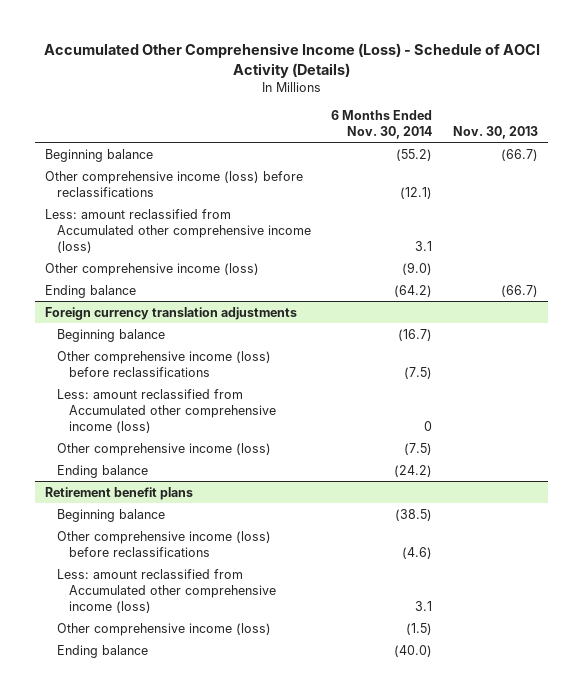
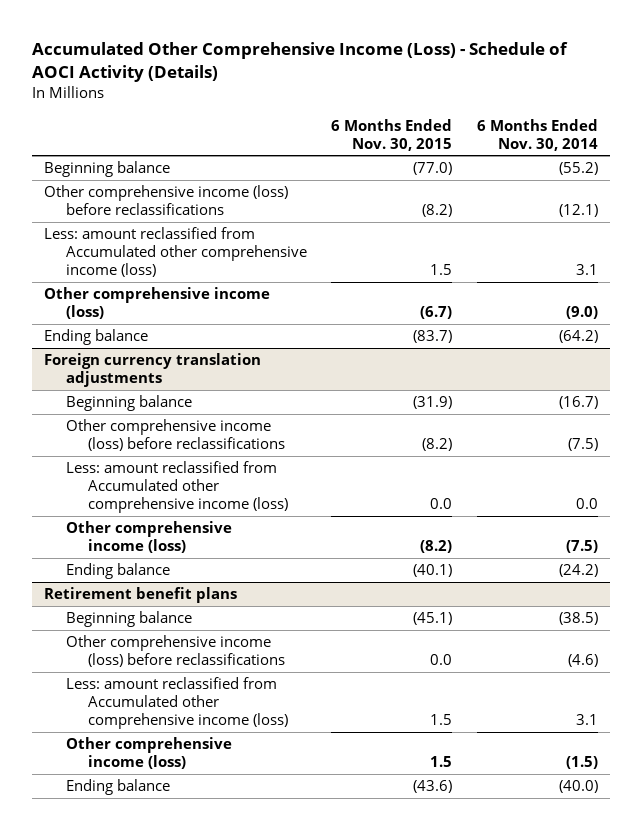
[452,126,538,140] Nov. 30, 2013 -> none
none -> [331,118,453,151] 6 Months Ended Nov. 30, 2015
[424,420,433,431] 0 -> [575,497,598,509] 0.0

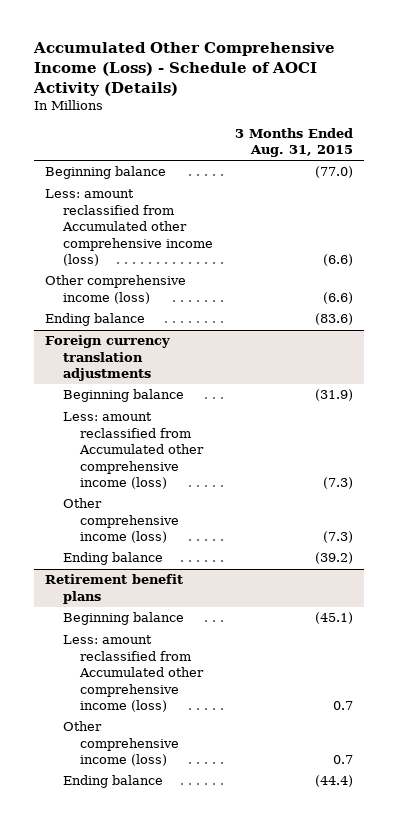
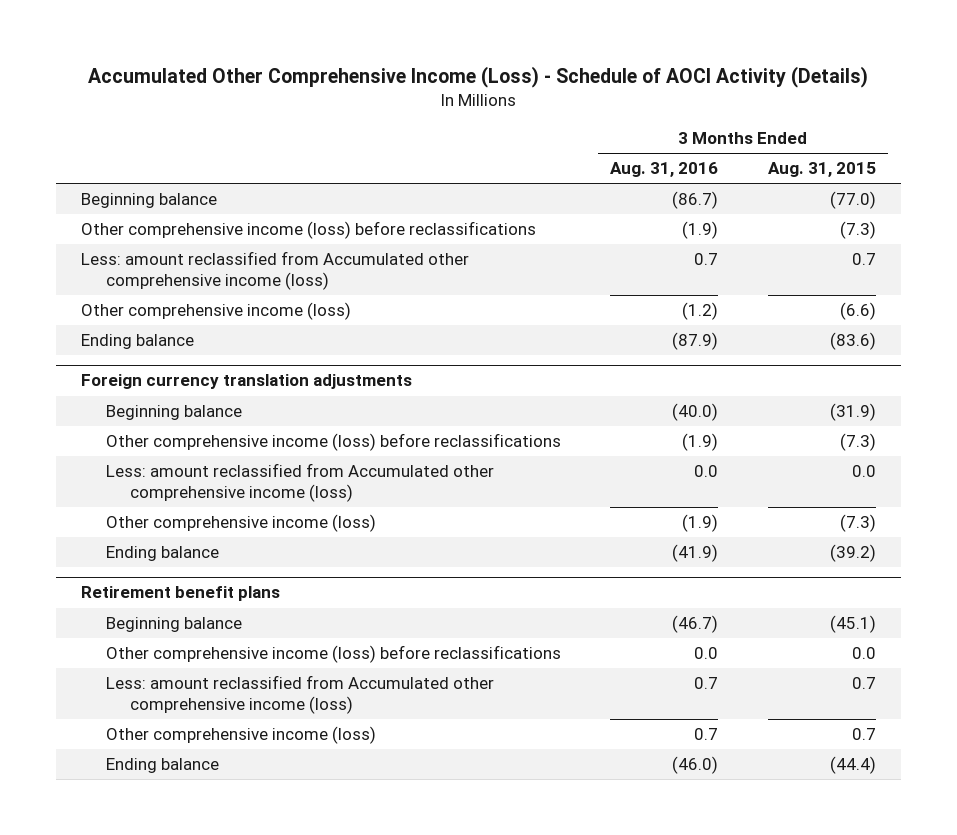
none -> [610,162,719,178] Aug. 31, 2016
none -> [81,221,537,240] Other comprehensive income (loss) before reclassifications
[323,253,354,266] (6.6) -> [851,253,876,266] 0.7
none -> [105,433,561,452] Other comprehensive income (loss) before reclassifications
[323,476,354,489] (7.3) -> [851,465,876,478] 0.0
none -> [105,645,561,664] Other comprehensive income (loss) before reclassifications

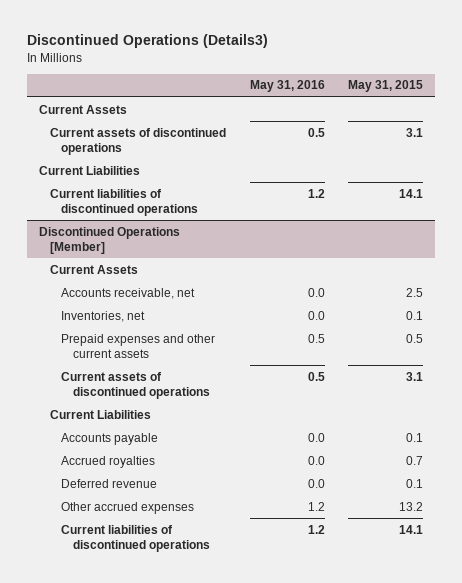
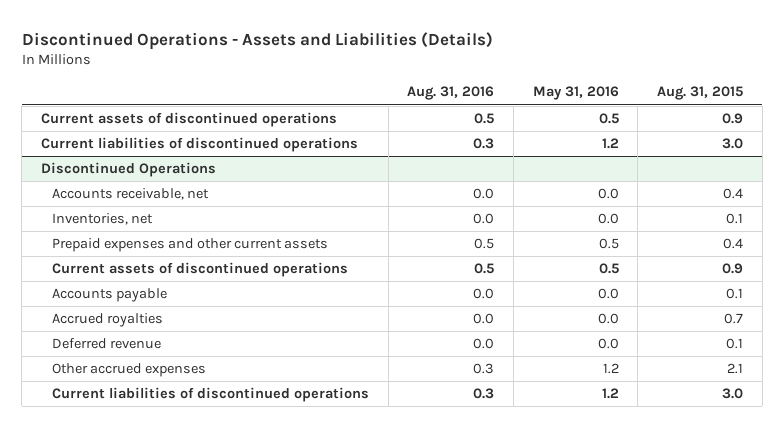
[26,34,268,49] Discontinued Operations (Details3) -> [21,31,493,50] Discontinued Operations - Assets and Liabilities (Details)
[348,80,424,93] May 31, 2015 -> none
none -> [407,86,495,101] Aug. 31, 2016
none -> [657,86,744,101] Aug. 31, 2015
[38,104,127,114] Current Assets -> none
[38,165,140,175] Current Liabilities -> none
[49,264,138,274] Current Assets -> none
[38,226,180,255] Discontinued Operations [Member] -> [41,162,217,178] Discontinued Operations
[49,409,151,419] Current Liabilities -> none

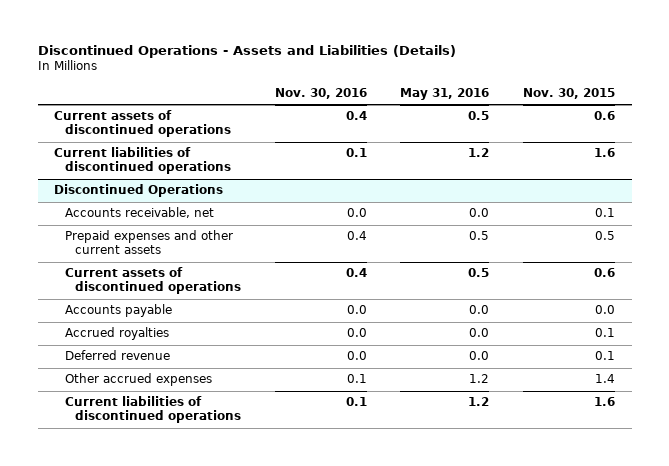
[407,86,495,101] Aug. 31, 2016 -> none
[657,86,744,101] Aug. 31, 2015 -> none
none -> [274,88,367,100] Nov. 30, 2016
none -> [522,88,615,100] Nov. 30, 2015
[52,213,154,226] Inventories, net -> none

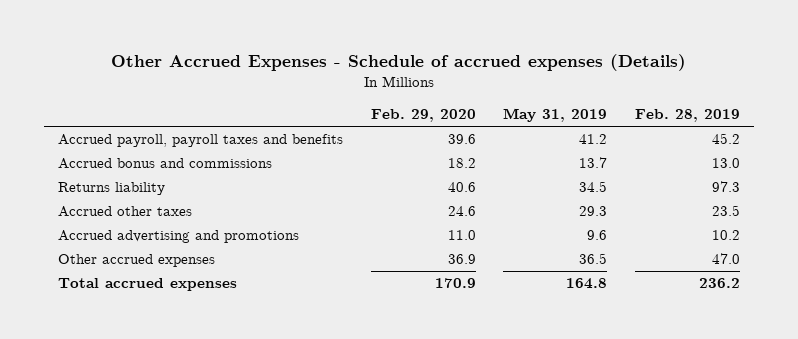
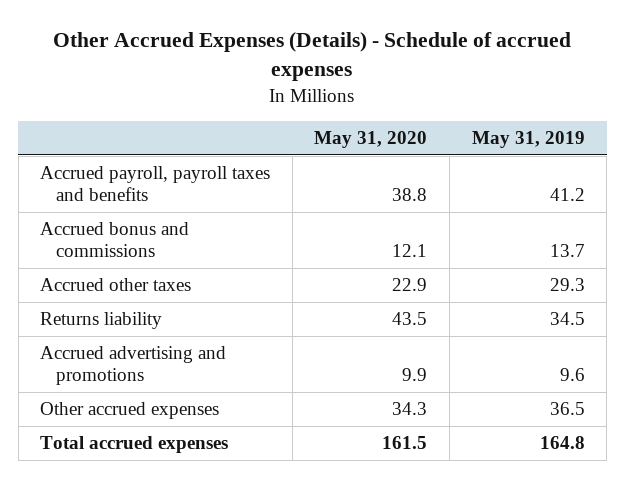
[110,54,686,72] Other Accrued Expenses - Schedule of accrued expenses (Details) -> [53,32,572,82] Other Accrued Expenses (Details) - Schedule of accrued expenses
[370,109,476,123] Feb. 29, 2020 -> none
[634,109,740,123] Feb. 28, 2019 -> none
none -> [314,130,428,148] May 31, 2020
[58,182,166,196] Returns liability -> [40,312,163,330] Returns liability

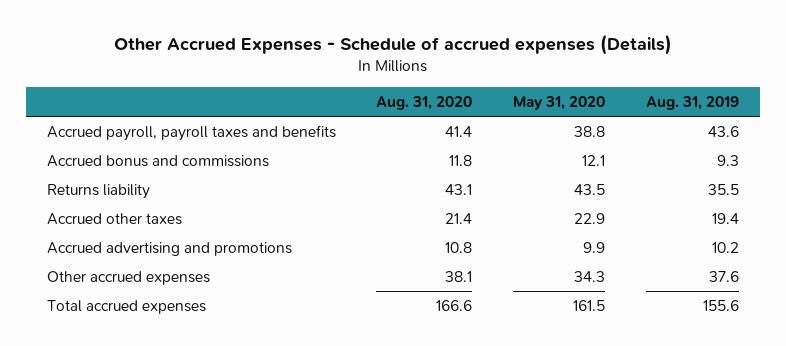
[53,32,572,82] Other Accrued Expenses (Details) - Schedule of accrued expenses -> [113,34,672,56] Other Accrued Expenses - Schedule of accrued expenses (Details)
[471,130,585,148] May 31, 2019 -> none
none -> [376,95,473,110] Aug. 31, 2020
none -> [646,95,740,110] Aug. 31, 2019
[40,278,192,292] Accrued other taxes -> [46,212,182,225] Accrued other taxes

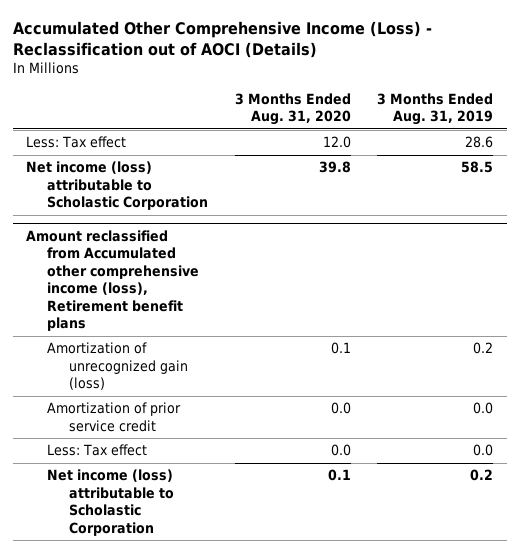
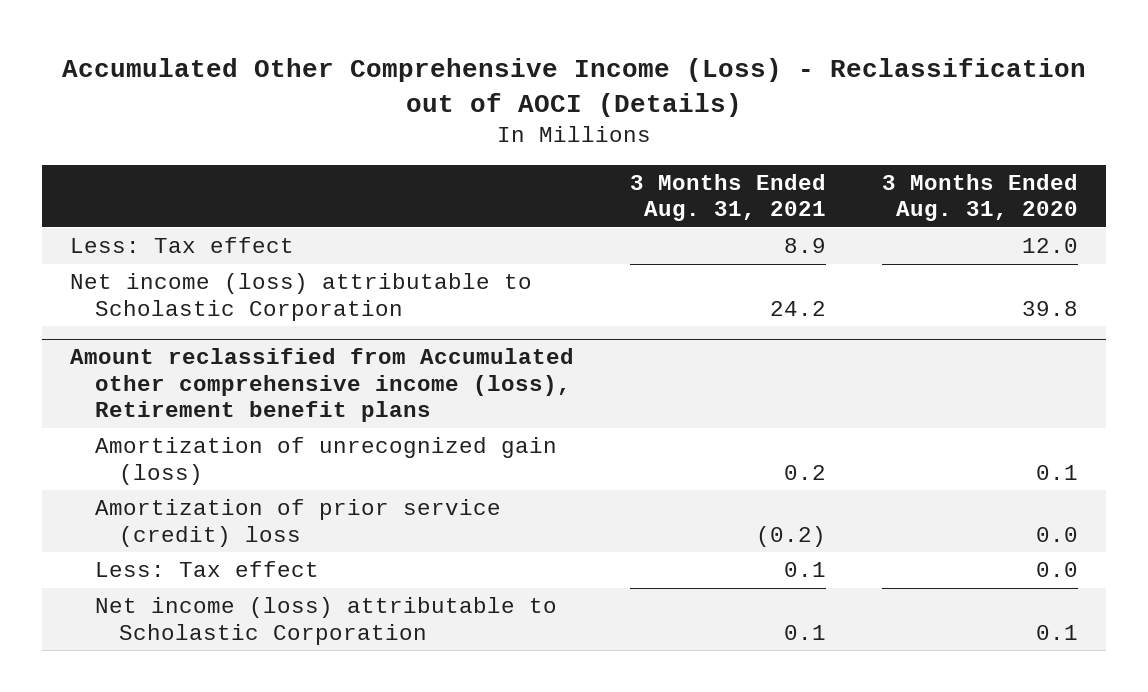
[377,92,494,126] 3 Months Ended Aug. 31, 2019 -> none
none -> [629,173,826,222] 3 Months Ended Aug. 31, 2021
[47,402,182,432] Amortization of prior service credit -> [94,499,501,547] Amortization of prior service (credit) loss

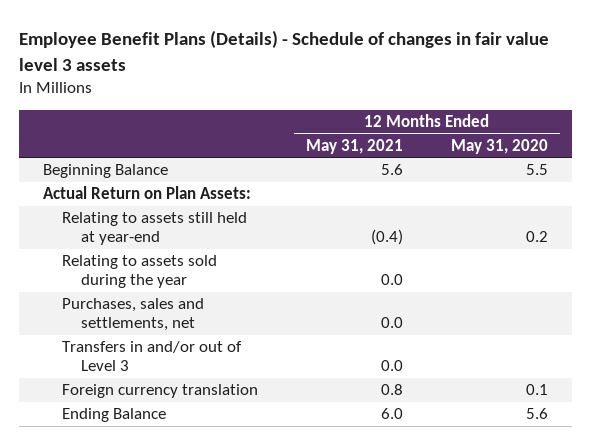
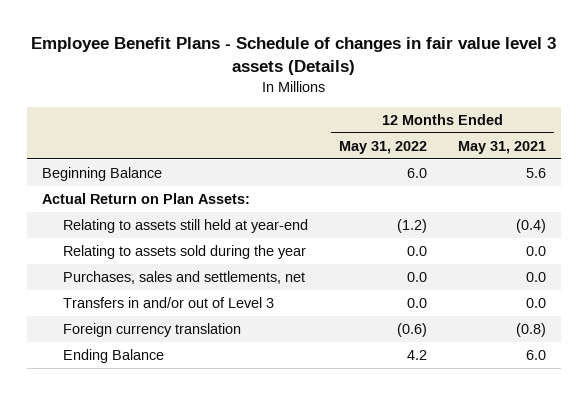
[19,30,550,71] Employee Benefit Plans (Details) - Schedule of changes in fair value level 3 assets -> [31,37,557,76] Employee Benefit Plans - Schedule of changes in fair value level 3 assets (Details)
[450,138,548,154] May 31, 2020 -> none
none -> [339,140,428,154] May 31, 2022
[381,384,404,396] 0.8 -> [516,323,547,338] (0.8)

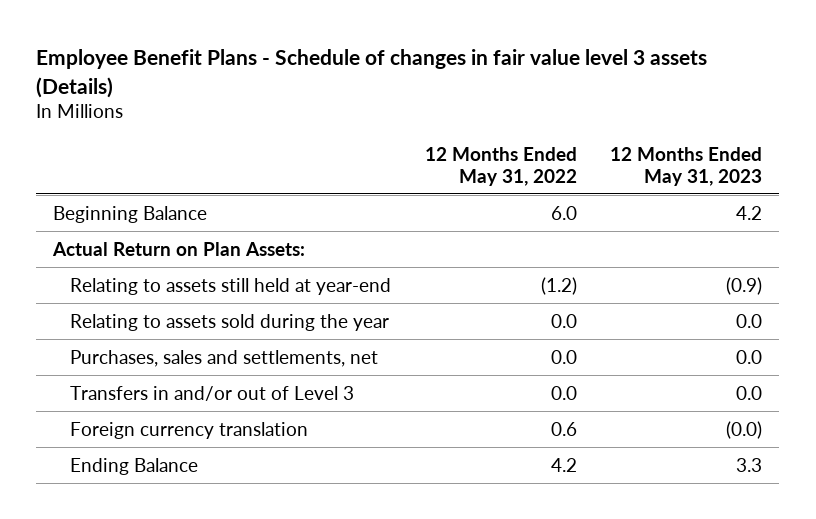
[458,140,547,154] May 31, 2021 -> none
none -> [610,147,763,186] 12 Months Ended May 31, 2023
[397,323,428,338] (0.6) -> [550,421,577,436] 0.6

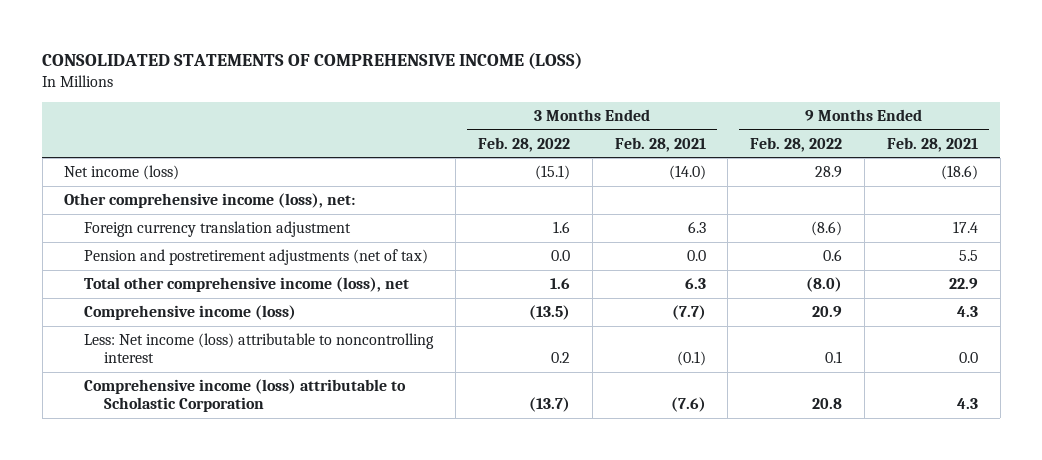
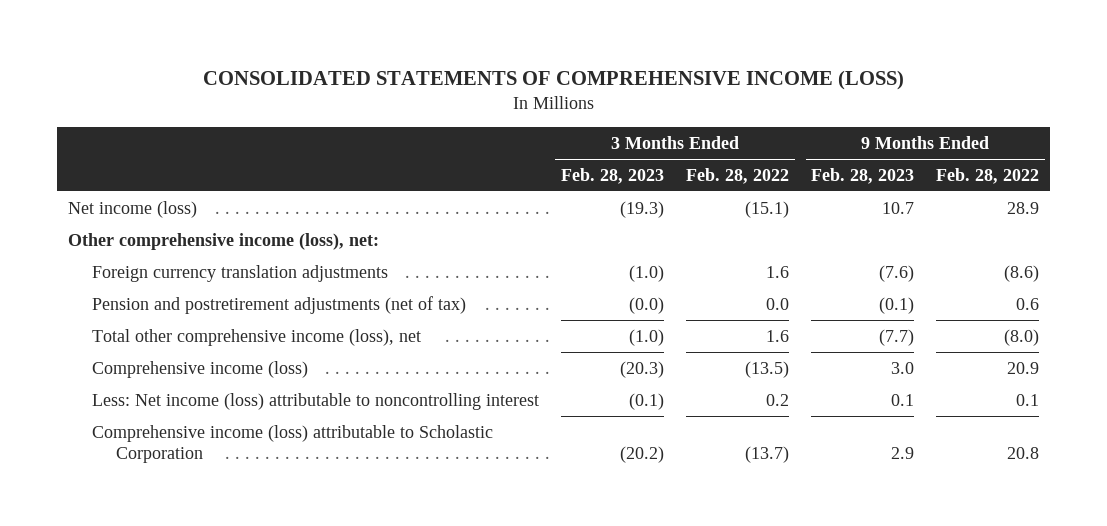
[614,136,706,152] Feb. 28, 2021 -> none
[886,136,978,152] Feb. 28, 2021 -> none
none -> [560,167,664,184] Feb. 28, 2023
none -> [811,167,915,184] Feb. 28, 2023
[84,220,352,237] Foreign currency translation adjustment -> [91,264,388,282] Foreign currency translation adjustments

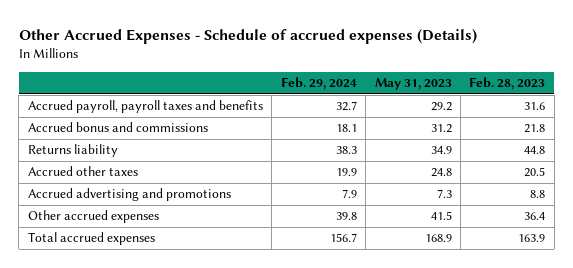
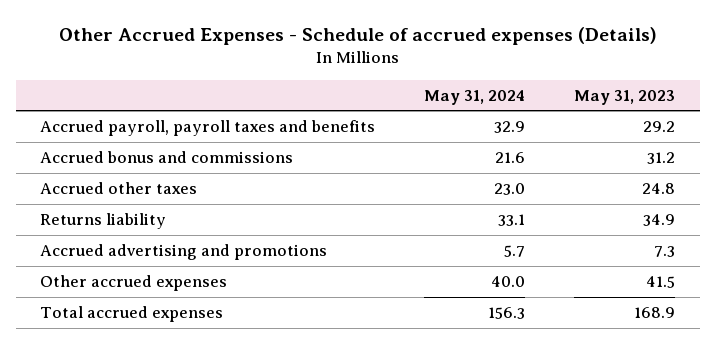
[280,77,357,91] Feb. 29, 2024 -> none
[469,77,546,91] Feb. 28, 2023 -> none
none -> [424,89,526,105] May 31, 2024
[27,144,118,158] Returns liability -> [40,212,167,229] Returns liability

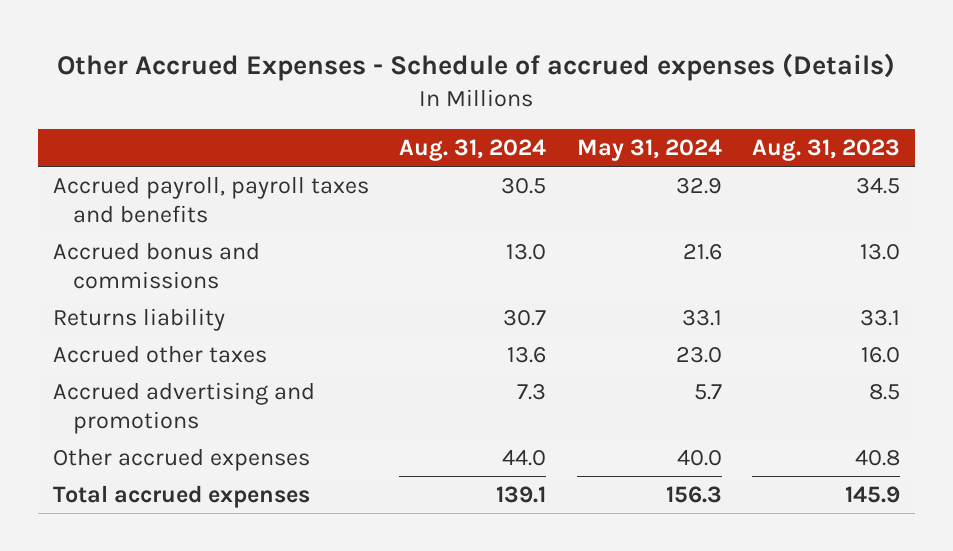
[574,89,676,105] May 31, 2023 -> none
none -> [399,139,547,162] Aug. 31, 2024
none -> [751,139,900,162] Aug. 31, 2023
[40,181,198,194] Accrued other taxes -> [52,345,267,364] Accrued other taxes

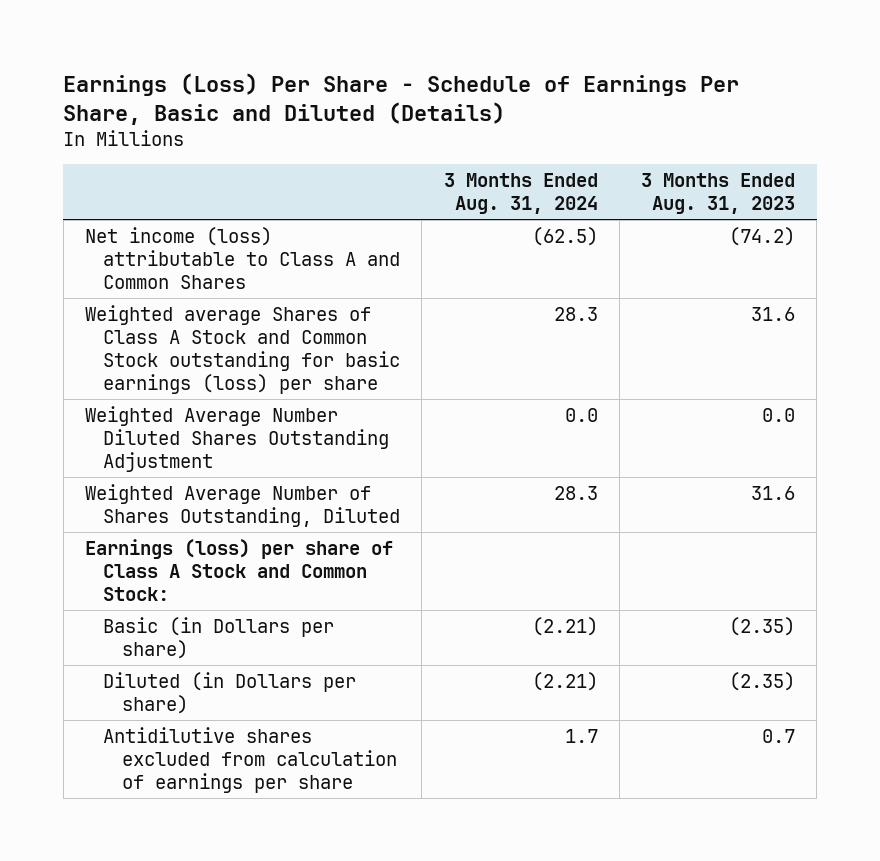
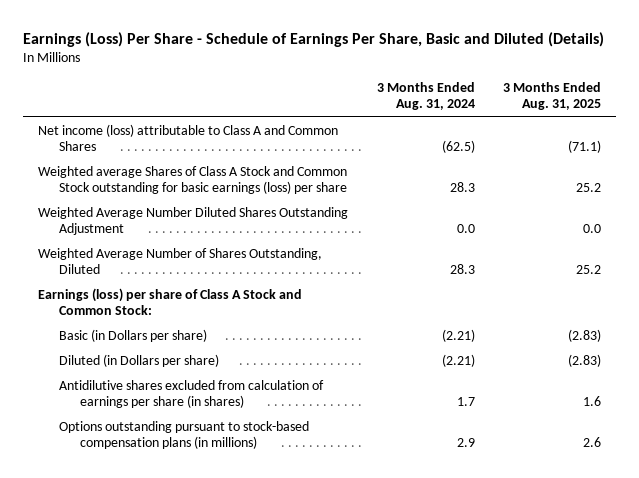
[641,172,796,214] 3 Months Ended Aug. 31, 2023 -> none
none -> [503,82,602,111] 3 Months Ended Aug. 31, 2025
[103,726,397,793] Antidilutive shares excluded from calculation of earnings per share -> [59,380,325,408] Antidilutive shares excluded from calculation of earnings per share (in shares)
none -> [59,421,310,449] Options outstanding pursuant to stock-based compensation plans (in millions)

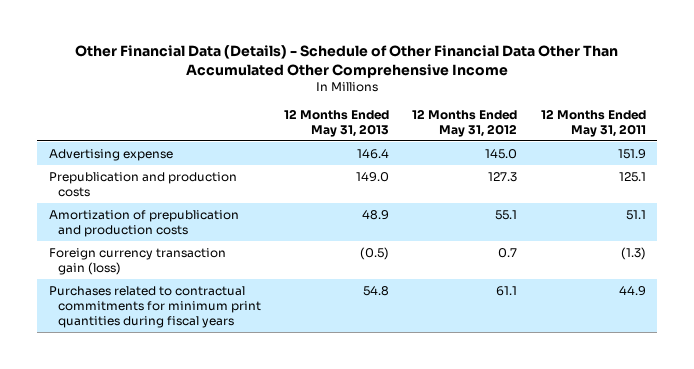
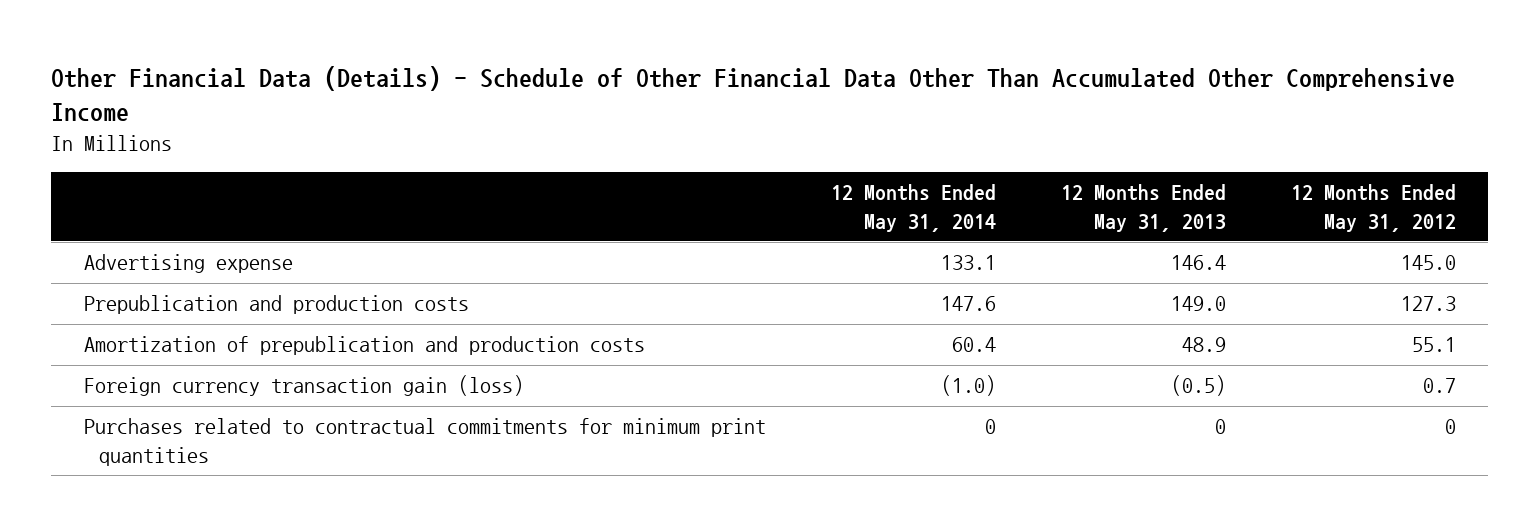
[540,109,646,137] 12 Months Ended May 31, 2011 -> none
none -> [830,184,996,232] 12 Months Ended May 31, 2014
[48,285,261,328] Purchases related to contractual commitments for minimum print quantities during fiscal years -> [83,418,766,466] Purchases related to contractual commitments for minimum print quantities
[363,285,390,296] 54.8 -> [1214,419,1226,435] 0
[496,285,518,296] 61.1 -> [1444,419,1456,435] 0

